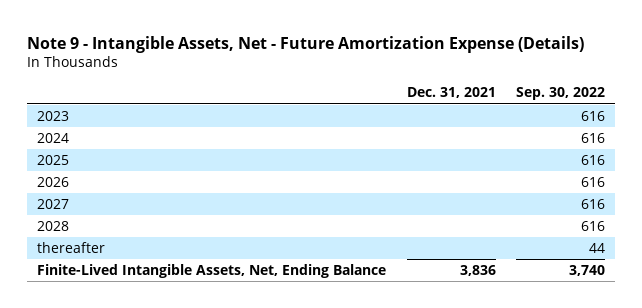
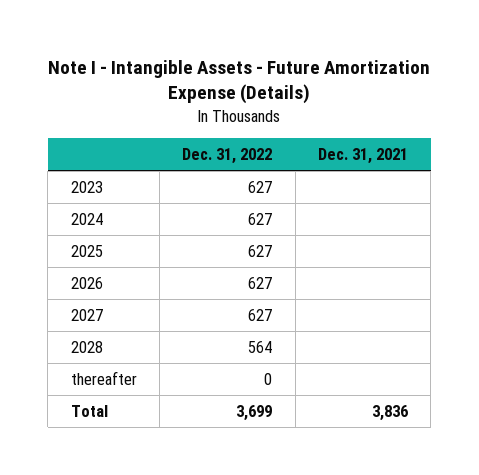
[27,35,585,53] Note 9 - Intangible Assets, Net - Future Amortization Expense (Details) -> [48,59,431,105] Note I - Intangible Assets - Future Amortization Expense (Details)
[515,87,605,101] Sep. 30, 2022 -> none
none -> [182,148,273,165] Dec. 31, 2022
[37,264,387,279] Finite-Lived Intangible Assets, Net, Ending Balance -> [70,404,108,417] Total

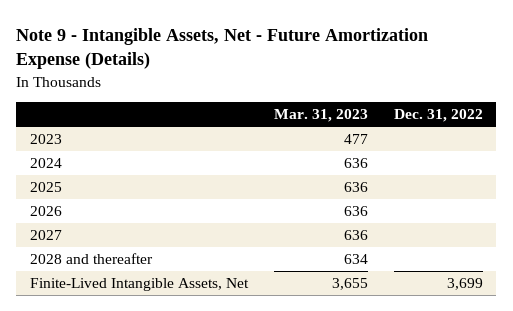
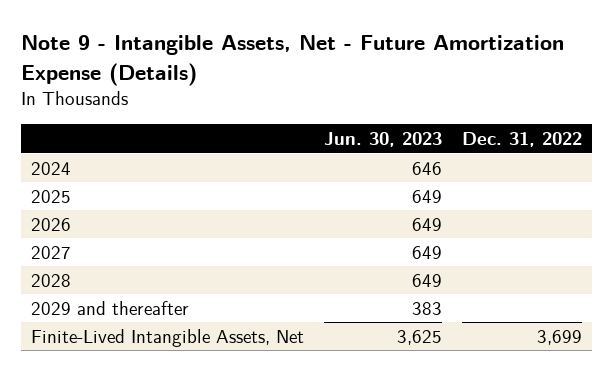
[273,109,368,123] Mar. 31, 2023 -> none
none -> [323,132,442,148] Jun. 30, 2023
[29,134,62,145] 2023 -> none
none -> [30,273,71,287] 2028
[29,253,153,265] 2028 and thereafter -> [30,300,189,315] 2029 and thereafter

